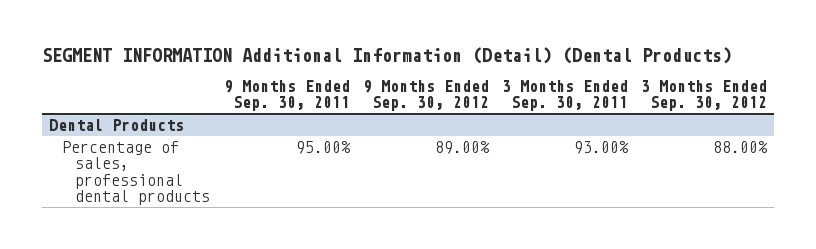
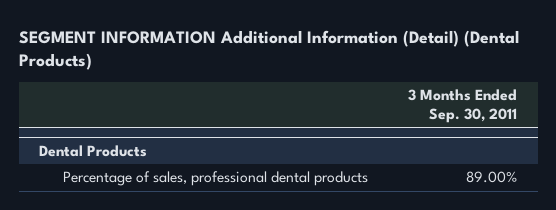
[223,80,350,112] 9 Months Ended Sep. 30, 2011 -> none
[362,80,489,112] 9 Months Ended Sep. 30, 2012 -> none
[641,80,768,112] 3 Months Ended Sep. 30, 2012 -> none
[574,140,630,154] 93.00% -> [466,171,518,184] 89.00%

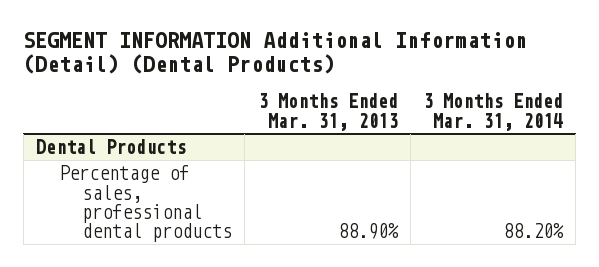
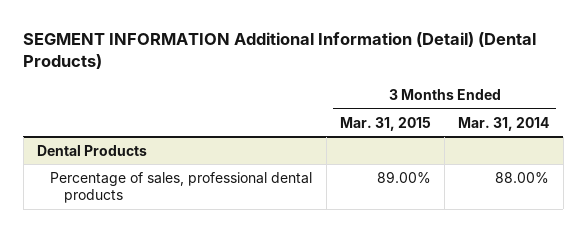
[257,93,398,131] 3 Months Ended Mar. 31, 2013 -> none
none -> [339,116,431,131] Mar. 31, 2015
[502,223,564,239] 88.20% -> [495,171,550,183] 88.00%

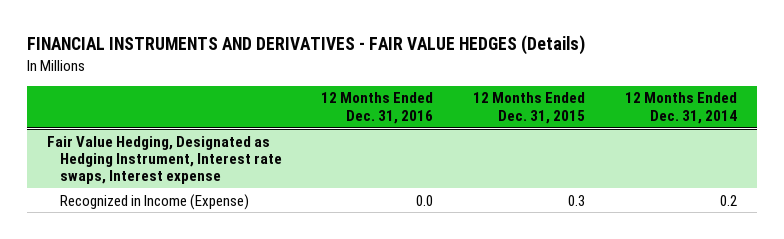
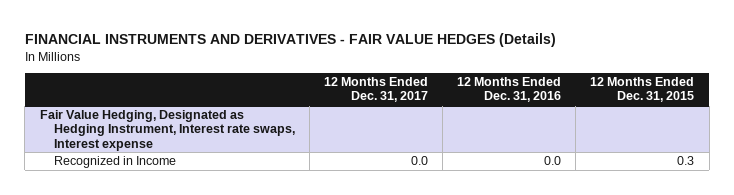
[624,92,737,124] 12 Months Ended Dec. 31, 2014 -> none
none -> [324,77,429,103] 12 Months Ended Dec. 31, 2017
[59,193,249,210] Recognized in Income (Expense) -> [54,156,177,169] Recognized in Income

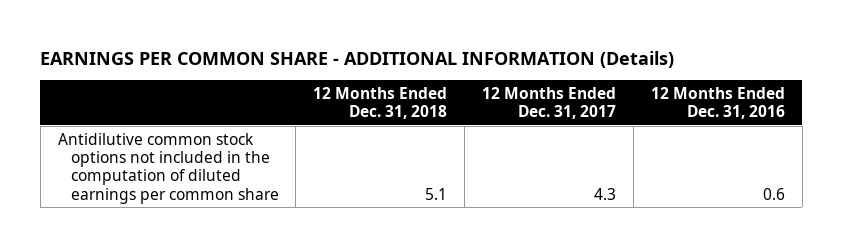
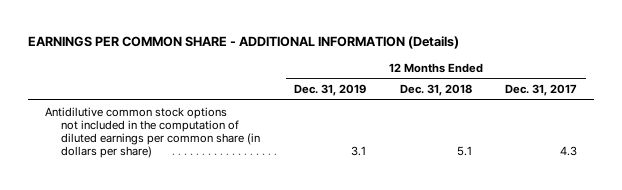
[650,86,785,120] 12 Months Ended Dec. 31, 2016 -> none
none -> [294,84,367,97] Dec. 31, 2019
[57,132,279,204] Antidilutive common stock options not included in the computation of diluted earnings per common share -> [44,106,261,158] Antidilutive common stock options not included in the computation of diluted earnings per common share (in dollars per share)

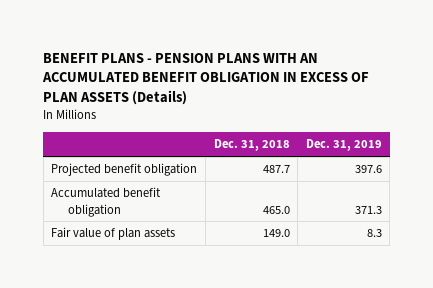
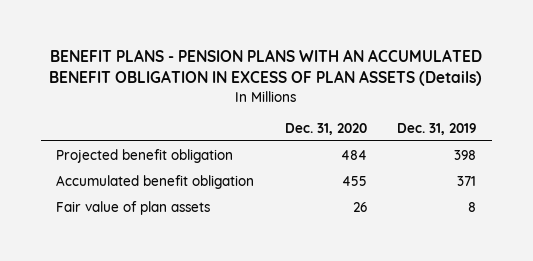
[213,139,290,152] Dec. 31, 2018 -> none
none -> [284,122,367,135] Dec. 31, 2020
[354,165,382,174] 397.6 -> [454,149,477,160] 398
[354,205,382,214] 371.3 -> [457,175,477,186] 371
[366,229,382,238] 8.3 -> [468,201,477,212] 8

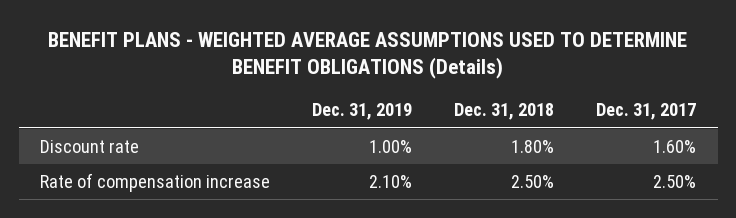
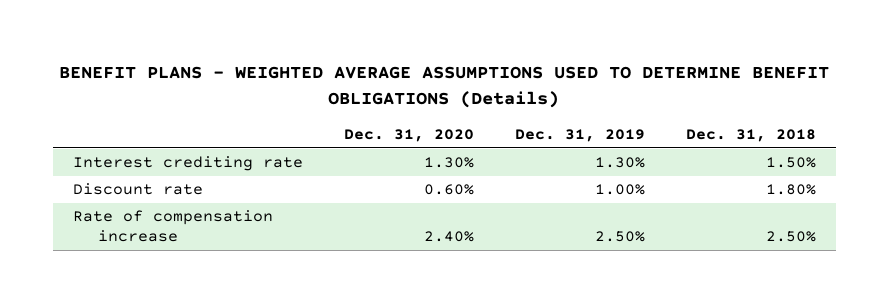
[596,103,697,121] Dec. 31, 2017 -> none
none -> [344,129,475,143] Dec. 31, 2020
none -> [73,156,304,172] Interest crediting rate
[369,175,413,189] 2.10% -> [594,231,645,243] 2.50%

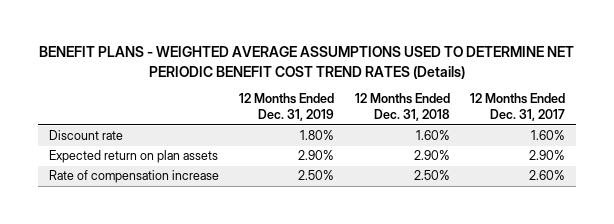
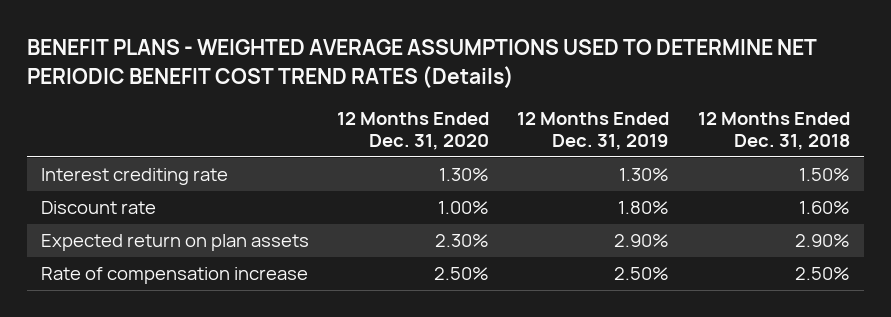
[470,93,566,122] 12 Months Ended Dec. 31, 2017 -> none
none -> [337,112,490,151] 12 Months Ended Dec. 31, 2020
none -> [40,167,228,185] Interest crediting rate

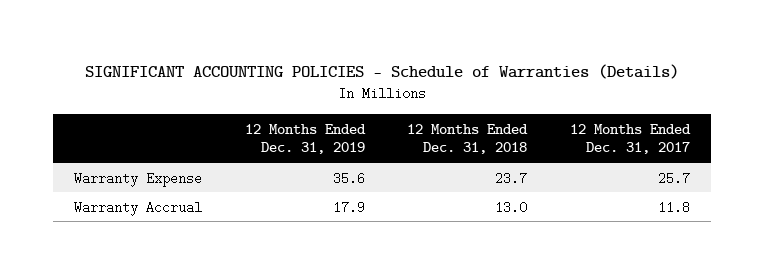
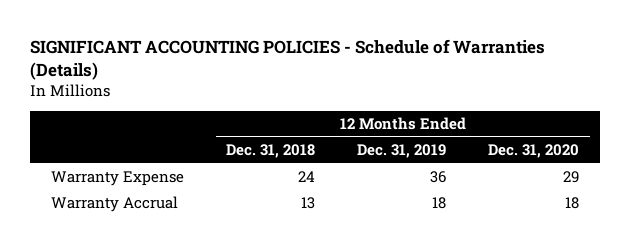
[569,123,691,155] 12 Months Ended Dec. 31, 2017 -> none
none -> [488,144,580,159] Dec. 31, 2020
[332,171,365,185] 35.6 -> [430,171,447,184] 36
[495,171,528,185] 23.7 -> [298,171,316,183] 24
[332,200,365,214] 17.9 -> [432,197,447,210] 18
[495,200,528,214] 13.0 -> [301,197,316,210] 13

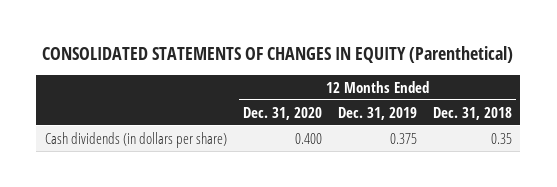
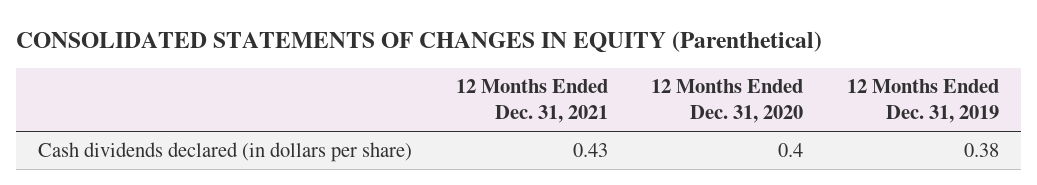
[433,106,513,120] Dec. 31, 2018 -> none
none -> [455,79,608,124] 12 Months Ended Dec. 31, 2021
[44,131,227,148] Cash dividends (in dollars per share) -> [38,142,413,163] Cash dividends declared (in dollars per share)
[294,132,322,144] 0.400 -> [778,143,804,158] 0.4
[390,132,418,144] 0.375 -> [963,143,999,158] 0.38

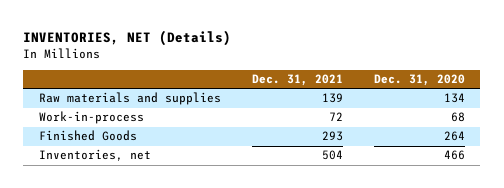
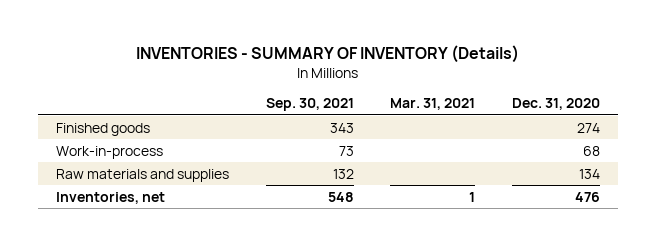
[23,29,232,46] INVENTORIES, NET (Details) -> [135,45,519,64] INVENTORIES - SUMMARY OF INVENTORY (Details)
[251,73,343,86] Dec. 31, 2021 -> none
none -> [265,98,354,112] Sep. 30, 2021
none -> [390,98,476,111] Mar. 31, 2021
none -> [56,122,151,136] Finished goods
[38,130,137,142] Finished Goods -> none
[38,92,221,106] Raw materials and supplies -> [56,168,230,182] Raw materials and supplies
[443,150,465,161] 466 -> [574,191,600,202] 476

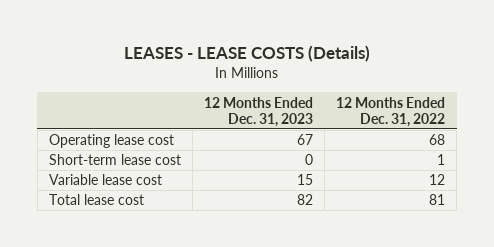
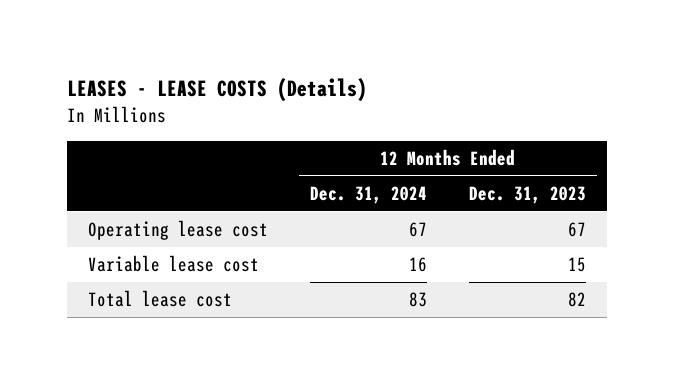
[336,96,446,127] 12 Months Ended Dec. 31, 2022 -> none
none -> [309,185,427,204] Dec. 31, 2024
[48,154,181,166] Short-term lease cost -> none

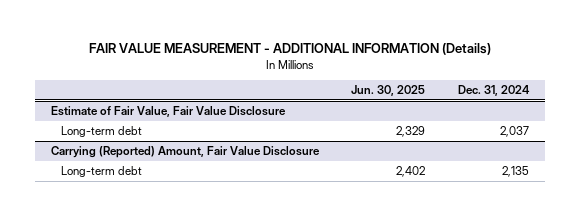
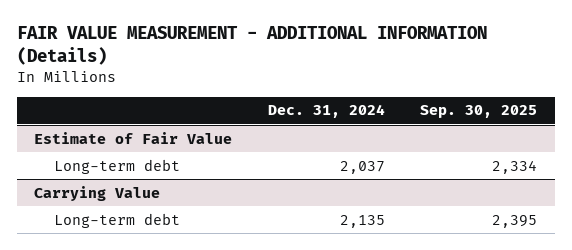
[351,85,426,97] Jun. 30, 2025 -> none
none -> [420,105,538,119] Sep. 30, 2025
[51,106,287,118] Estimate of Fair Value, Fair Value Disclosure -> [34,131,233,144] Estimate of Fair Value
[51,146,321,159] Carrying (Reported) Amount, Fair Value Disclosure -> [34,185,161,201] Carrying Value

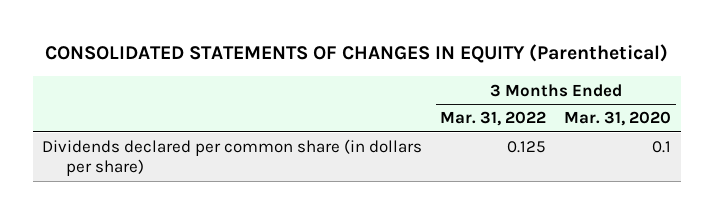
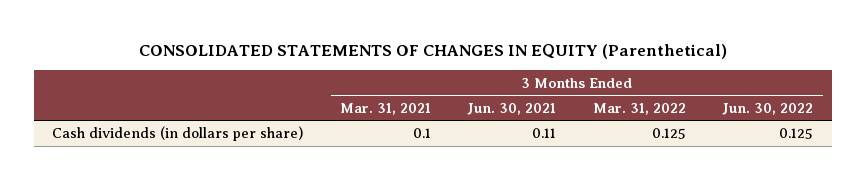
[564,111,672,127] Mar. 31, 2020 -> none
none -> [339,102,431,115] Mar. 31, 2021
none -> [467,102,557,115] Jun. 30, 2021
none -> [722,102,814,115] Jun. 30, 2022
[42,139,423,177] Dividends declared per common share (in dollars per share) -> [52,126,304,142] Cash dividends (in dollars per share)

